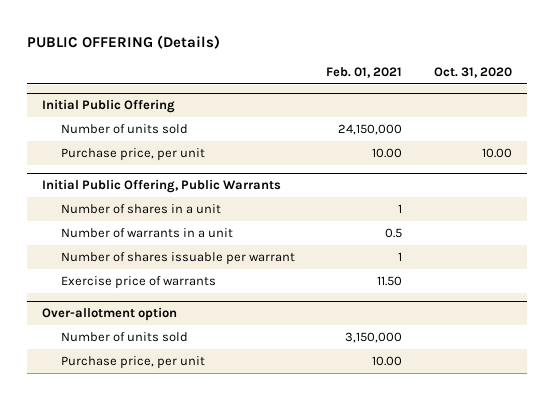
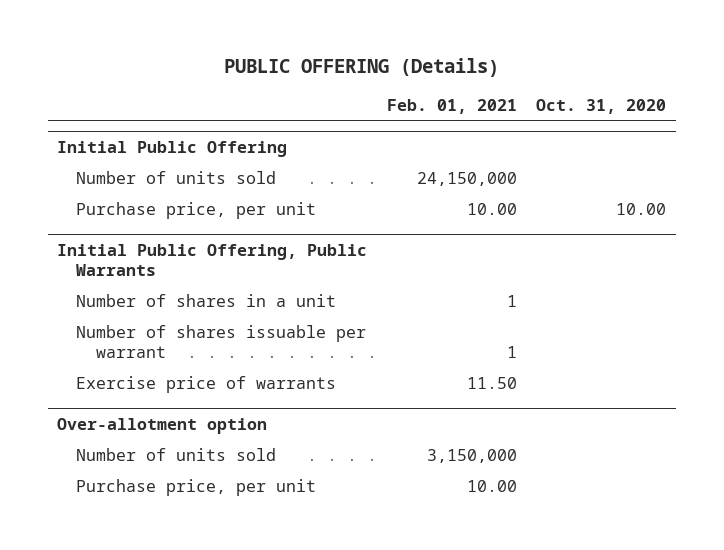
[60,228,233,239] Number of warrants in a unit -> none

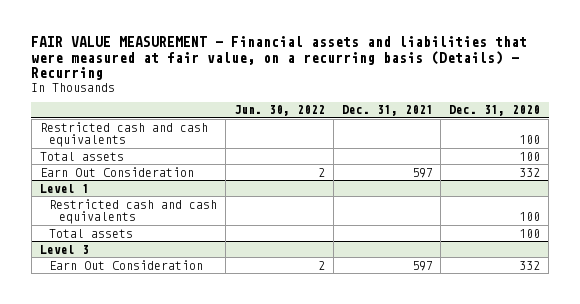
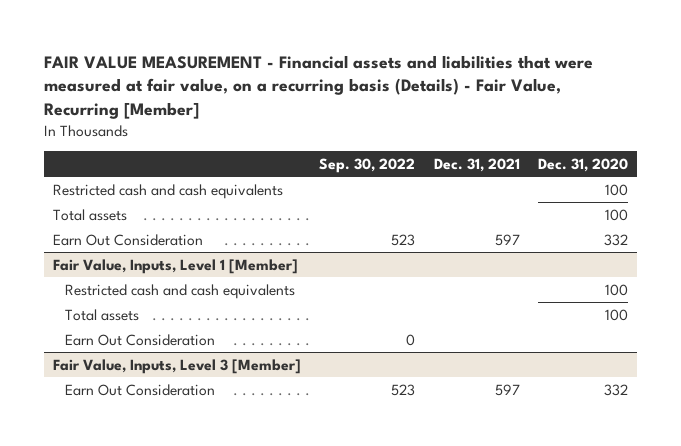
[31,36,528,81] FAIR VALUE MEASUREMENT - Financial assets and liabilities that were measured at fair value, on a recurring basis (Details) - Recurring -> [43,54,593,120] FAIR VALUE MEASUREMENT - Financial assets and liabilities that were measured at fair value, on a recurring basis (Details) - Fair Value, Recurring [Member]
[234,105,326,117] Jun. 30, 2022 -> none
none -> [319,157,416,173] Sep. 30, 2022
[39,183,89,193] Level 1 -> [52,258,298,274] Fair Value, Inputs, Level 1 [Member]
none -> [64,333,215,346] Earn Out Consideration
[39,244,89,254] Level 3 -> [52,358,301,374] Fair Value, Inputs, Level 3 [Member]

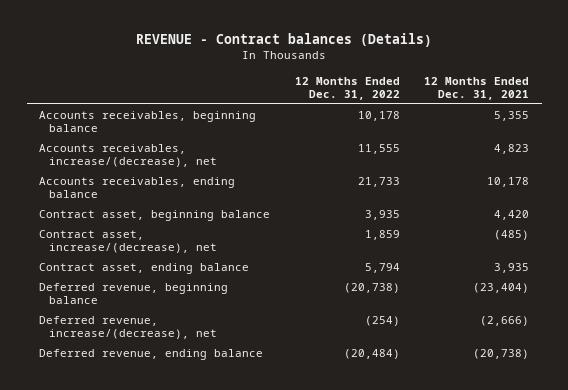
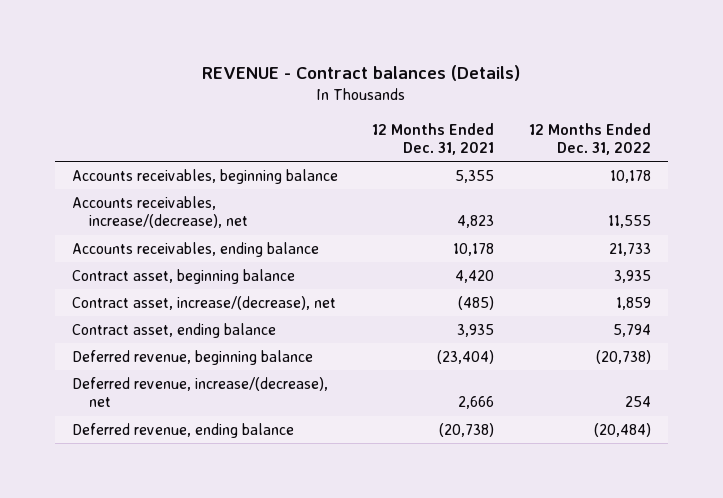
[364,316,400,327] (254) -> [624,396,651,408] 254
[480,316,530,327] (2,666) -> [458,396,495,410] 2,666

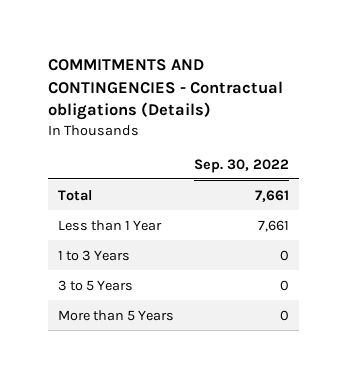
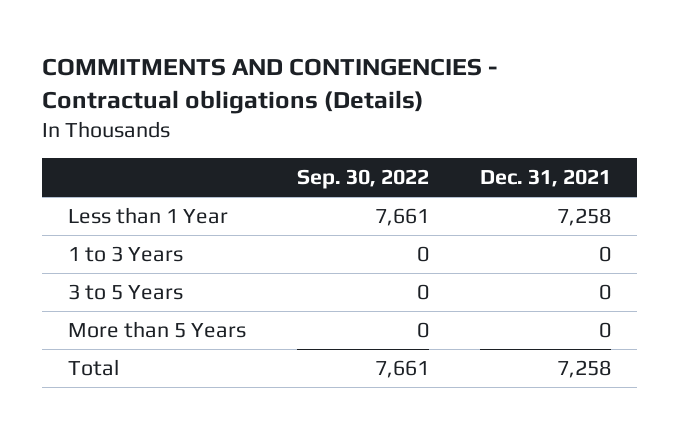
none -> [480,169,612,188] Dec. 31, 2021
[57,189,92,201] Total -> [67,358,119,376] Total

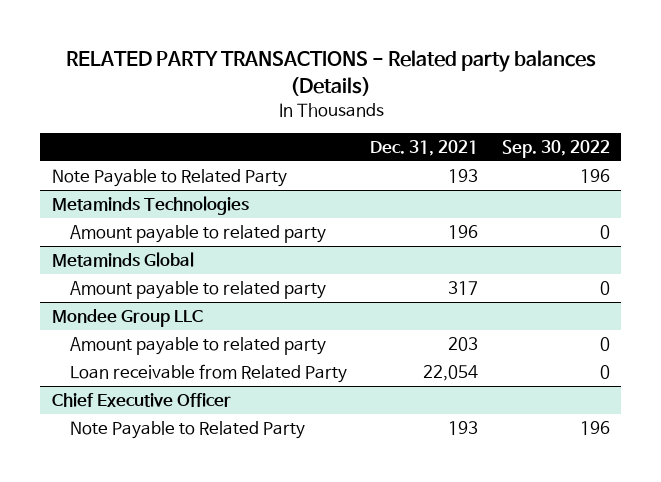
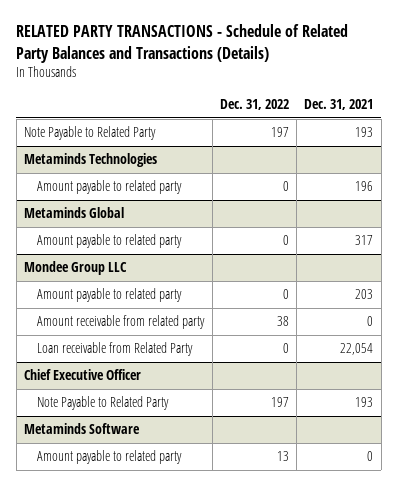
[65,50,596,96] RELATED PARTY TRANSACTIONS - Related party balances (Details) -> [16,24,349,63] RELATED PARTY TRANSACTIONS - Schedule of Related Party Balances and Transactions (Details)
[501,139,610,158] Sep. 30, 2022 -> none
none -> [219,98,289,110] Dec. 31, 2022
none -> [37,315,206,330] Amount receivable from related party
none -> [24,423,141,435] Metaminds Software
none -> [37,450,183,465] Amount payable to related party

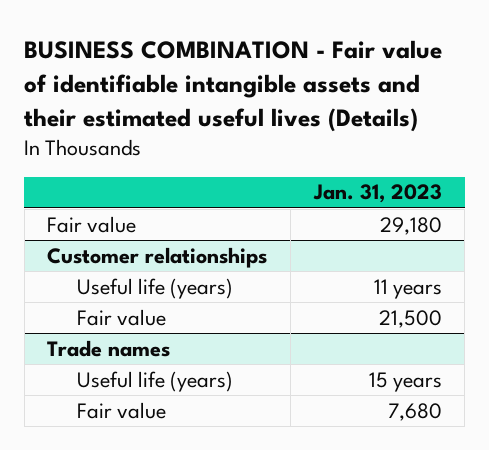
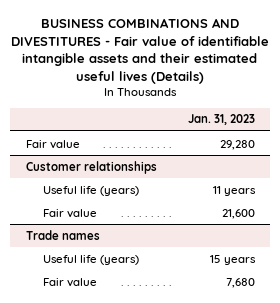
[24,39,443,132] BUSINESS COMBINATION - Fair value of identifiable intangible assets and their estimated useful lives (Details) -> [11,17,270,85] BUSINESS COMBINATIONS AND DIVESTITURES - Fair value of identifiable intangible assets and their estimated useful lives (Details)
[379,216,442,235] 29,180 -> [219,139,255,150] 29,280
[378,309,442,328] 21,500 -> [221,208,255,219] 21,600

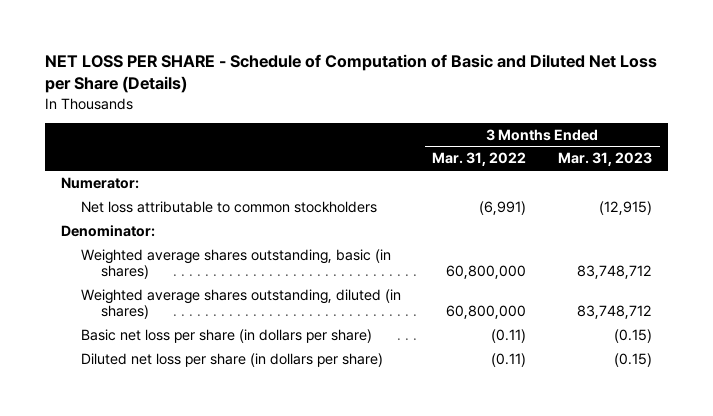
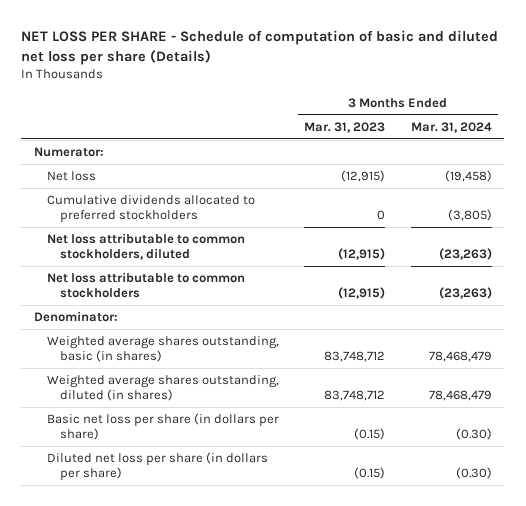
[44,54,657,94] NET LOSS PER SHARE - Schedule of Computation of Basic and Diluted Net Loss per Share (Details) -> [21,30,499,66] NET LOSS PER SHARE - Schedule of computation of basic and diluted net loss per share (Details)
[432,152,527,167] Mar. 31, 2022 -> none
none -> [410,121,492,133] Mar. 31, 2024
none -> [47,170,97,181] Net loss
none -> [47,194,256,223] Cumulative dividends allocated to preferred stockholders
none -> [47,232,246,260] Net loss attributable to common stockholders, diluted

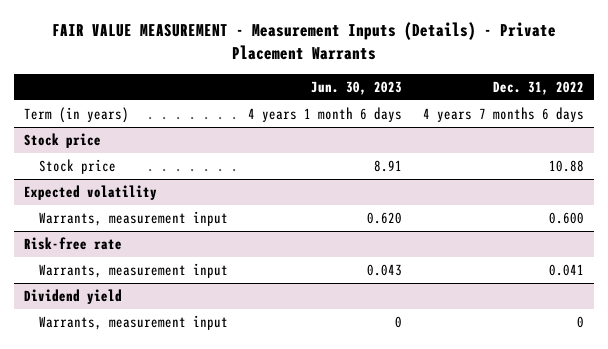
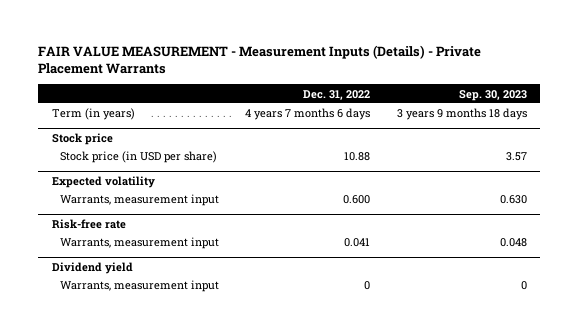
[311,80,403,95] Jun. 30, 2023 -> none
none -> [459,89,528,101] Sep. 30, 2023
[38,159,116,175] Stock price -> [59,151,217,164] Stock price (in USD per share)

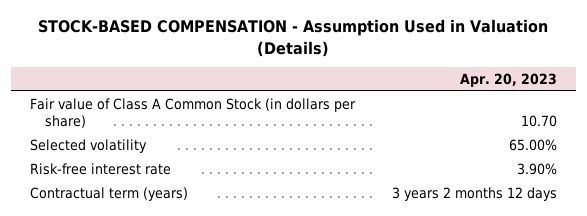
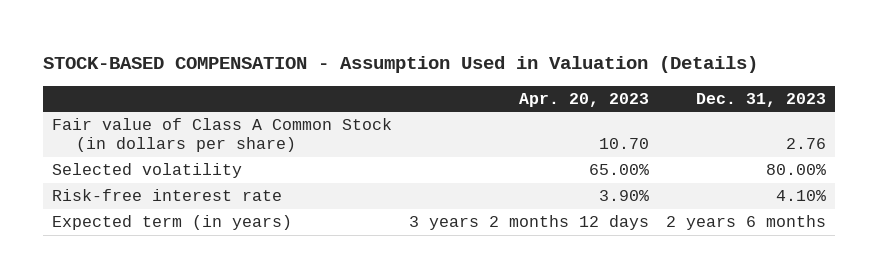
none -> [696,92,827,107] Dec. 31, 2023
[29,186,188,201] Contractual term (years) -> [52,215,293,231] Expected term (in years)

